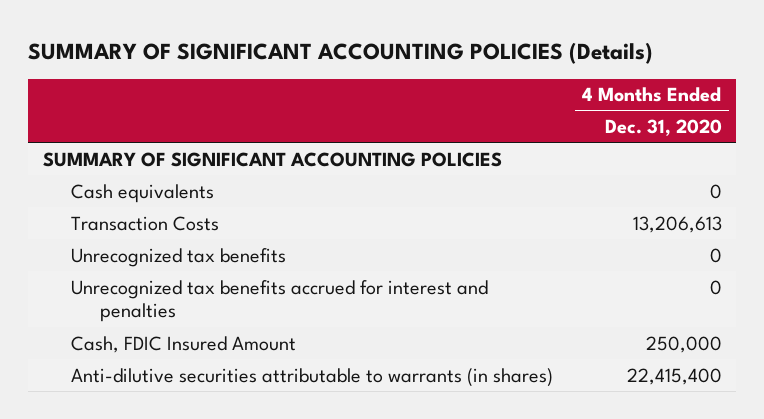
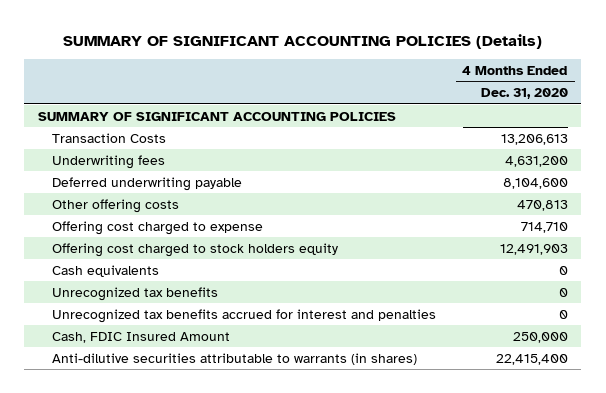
none -> [51,154,165,169] Underwriting fees
none -> [51,176,242,191] Deferred underwriting payable
none -> [51,198,179,213] Other offering costs
none -> [51,220,263,235] Offering cost charged to expense
none -> [51,242,338,257] Offering cost charged to stock holders equity
[71,183,215,203] Cash equivalents -> [51,264,159,277] Cash equivalents

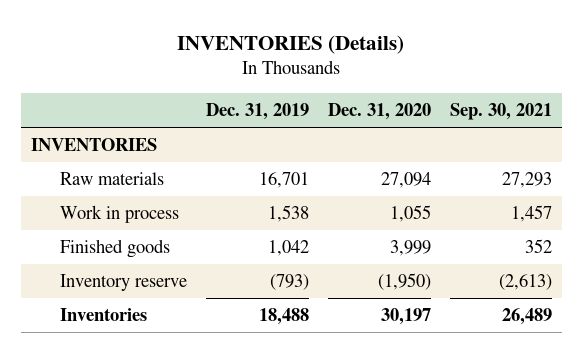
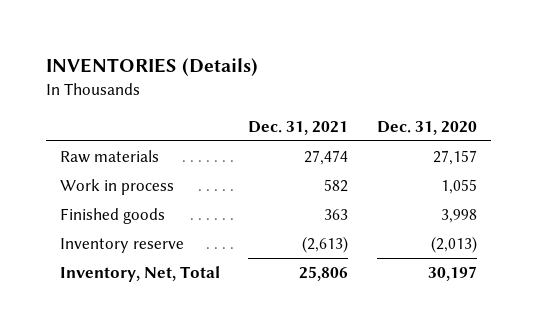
[205,103,309,121] Dec. 31, 2019 -> none
[450,103,553,121] Sep. 30, 2021 -> none
none -> [248,120,349,135] Dec. 31, 2021
[30,138,157,152] INVENTORIES -> none
[381,172,432,189] 27,094 -> [432,149,477,165] 27,157
[390,240,432,257] 3,999 -> [440,208,477,223] 3,998
[378,273,432,291] (1,950) -> [430,235,477,253] (2,013)
[59,308,147,322] Inventories -> [59,265,220,282] Inventory, Net, Total

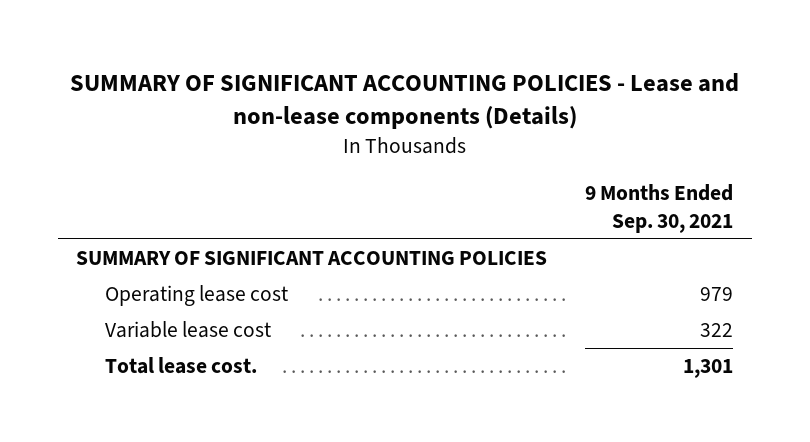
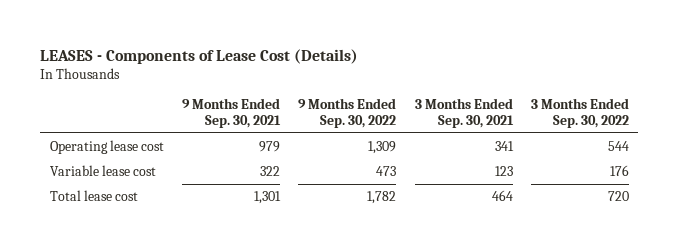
[69,72,739,130] SUMMARY OF SIGNIFICANT ACCOUNTING POLICIES - Lease and non-lease components (Details) -> [40,49,359,65] LEASES - Components of Lease Cost (Details)
none -> [298,98,397,128] 9 Months Ended Sep. 30, 2022
none -> [414,98,514,128] 3 Months Ended Sep. 30, 2021
none -> [531,98,630,128] 3 Months Ended Sep. 30, 2022
[76,251,548,266] SUMMARY OF SIGNIFICANT ACCOUNTING POLICIES -> none
[105,357,258,375] Total lease cost. -> [49,190,138,202] Total lease cost

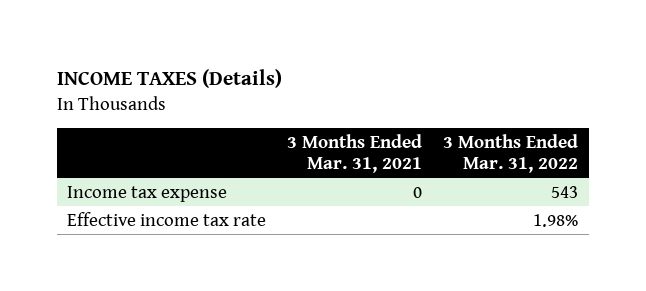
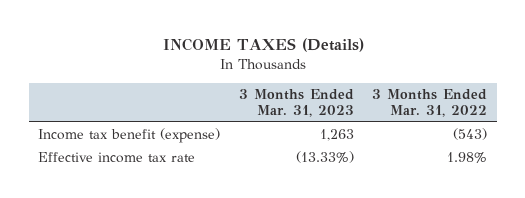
[287,133,423,173] 3 Months Ended Mar. 31, 2021 -> none
none -> [238,89,354,118] 3 Months Ended Mar. 31, 2023
[67,185,228,202] Income tax expense -> [37,128,220,144] Income tax benefit (expense)
[551,185,579,198] 543 -> [453,128,488,141] (543)

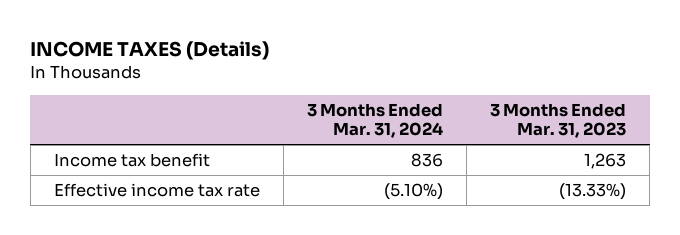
[372,89,488,118] 3 Months Ended Mar. 31, 2022 -> none
none -> [307,102,444,139] 3 Months Ended Mar. 31, 2024
[37,128,220,144] Income tax benefit (expense) -> [53,152,210,167] Income tax benefit

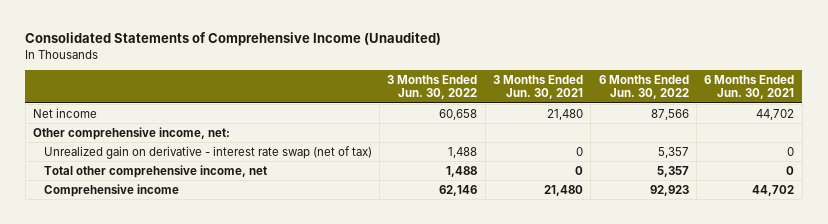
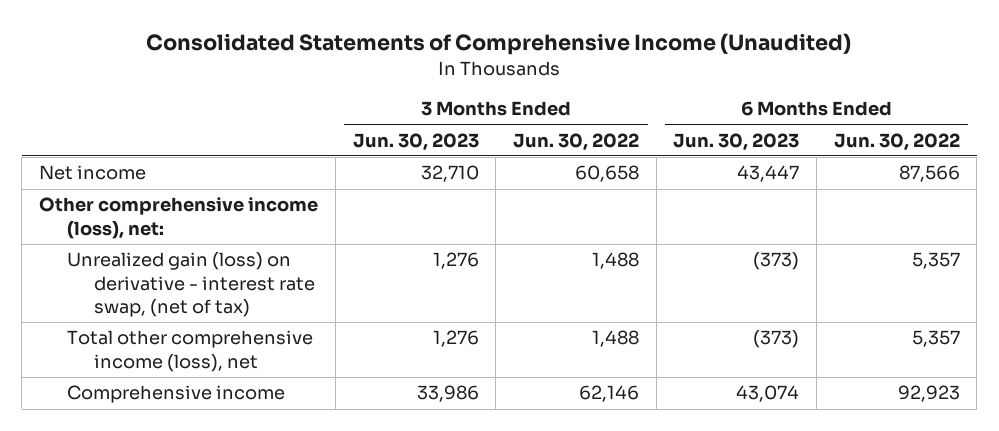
[493,74,584,100] 3 Months Ended Jun. 30, 2021 -> none
[704,74,795,100] 6 Months Ended Jun. 30, 2021 -> none
none -> [352,132,479,151] Jun. 30, 2023
none -> [673,132,800,151] Jun. 30, 2023
[33,126,231,140] Other comprehensive income, net: -> [39,197,319,239] Other comprehensive income (loss), net:
[43,145,372,159] Unrealized gain on derivative - interest rate swap (net of tax) -> [66,252,316,317] Unrealized gain (loss) on derivative - interest rate swap, (net of tax)
[43,164,267,178] Total other comprehensive income, net -> [66,330,313,372] Total other comprehensive income (loss), net

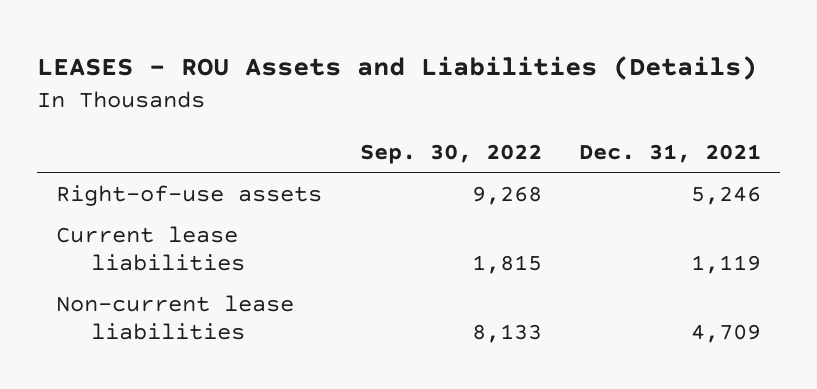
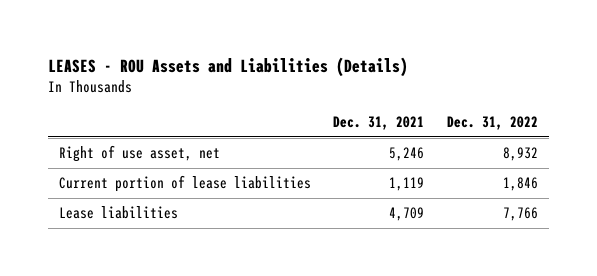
[359,143,542,164] Sep. 30, 2022 -> none
none -> [446,116,538,131] Dec. 31, 2022
[56,184,323,206] Right-of-use assets -> [59,145,221,163] Right of use asset, net
[56,225,245,271] Current lease liabilities -> [59,175,312,193] Current portion of lease liabilities
[56,294,295,340] Non-current lease liabilities -> [59,206,179,220] Lease liabilities

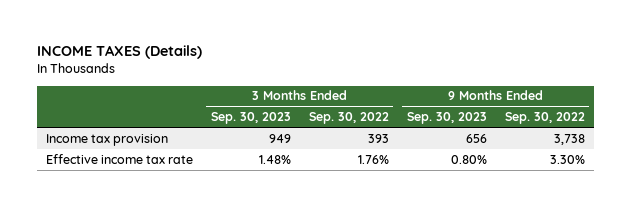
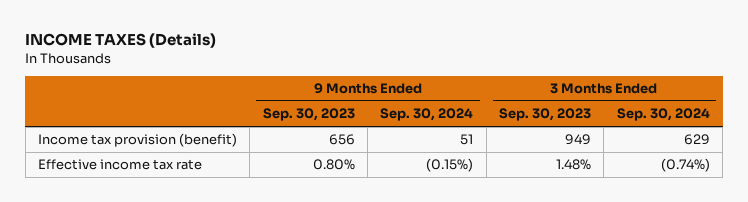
[308,112,389,125] Sep. 30, 2022 -> none
[504,112,585,125] Sep. 30, 2022 -> none
none -> [380,108,474,122] Sep. 30, 2024
none -> [616,108,710,122] Sep. 30, 2024
[45,133,168,146] Income tax provision -> [38,133,238,148] Income tax provision (benefit)

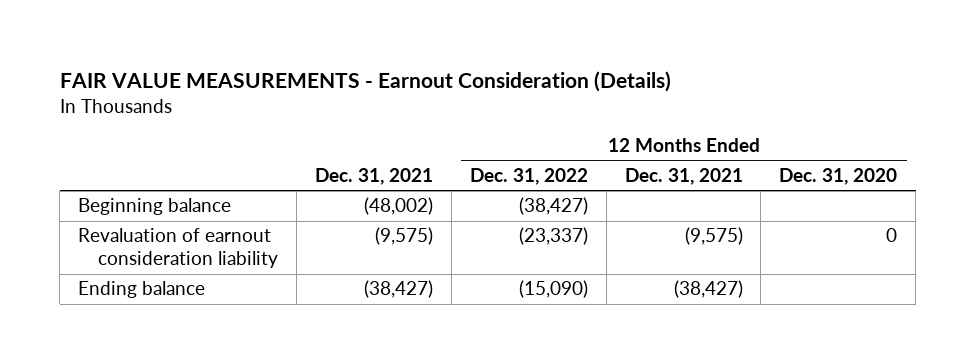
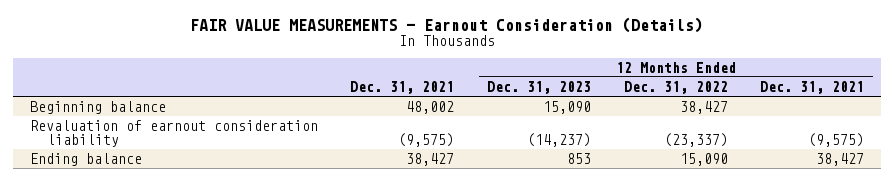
[779,168,898,186] Dec. 31, 2020 -> none
none -> [487,80,592,94] Dec. 31, 2023
[364,197,434,216] (48,002) -> [406,100,455,114] 48,002
[518,197,588,216] (38,427) -> [679,100,728,114] 38,427
[364,280,434,299] (38,427) -> [406,152,455,166] 38,427
[518,280,588,299] (15,090) -> [679,152,728,166] 15,090
[673,280,743,299] (38,427) -> [816,152,865,166] 38,427

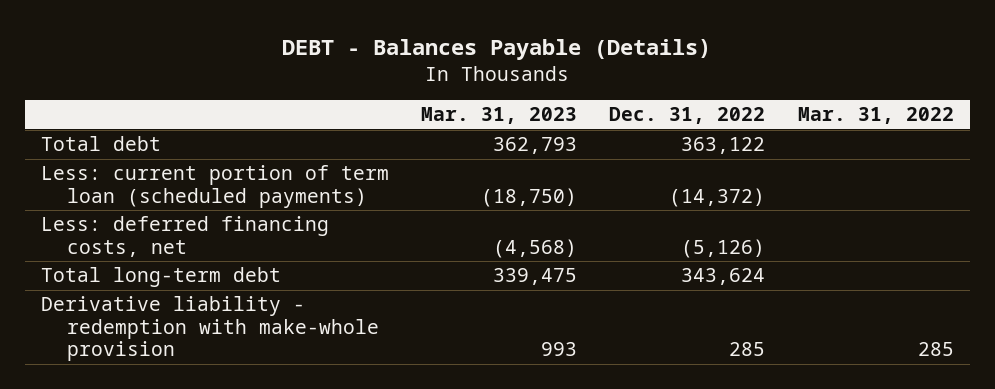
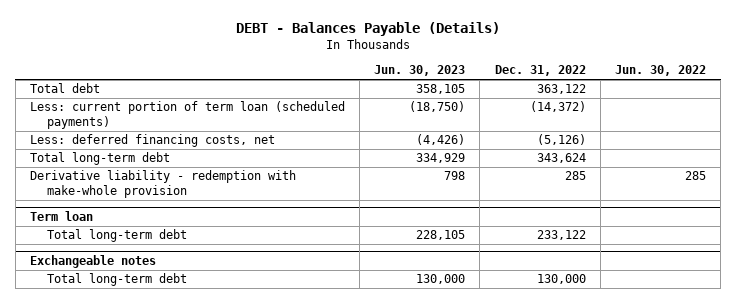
[421,107,578,125] Mar. 31, 2023 -> none
[797,107,954,125] Mar. 31, 2022 -> none
none -> [374,65,466,77] Jun. 30, 2023
none -> [614,65,706,77] Jun. 30, 2022
none -> [29,210,93,221] Term loan
none -> [47,229,188,243] Total long-term debt
none -> [29,254,156,268] Exchangeable notes
none -> [47,273,188,287] Total long-term debt

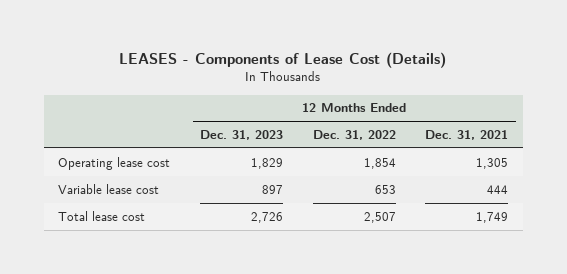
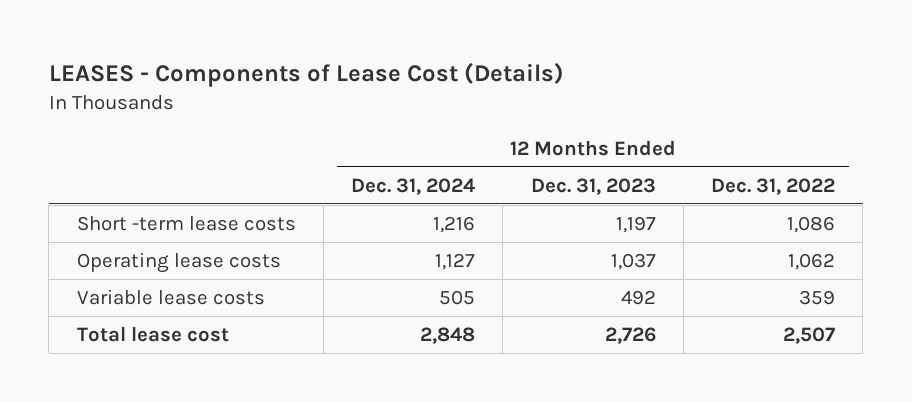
[425,130,509,141] Dec. 31, 2021 -> none
none -> [351,177,476,195] Dec. 31, 2024
none -> [76,215,296,231] Short -term lease costs
[58,156,171,170] Operating lease cost -> [76,251,281,273] Operating lease costs
[251,157,284,169] 1,829 -> [610,252,656,270] 1,037
[363,157,396,169] 1,854 -> [787,252,835,270] 1,062
[58,183,160,194] Variable lease cost -> [76,288,265,305] Variable lease costs
[262,184,284,194] 897 -> [620,289,656,305] 492
[374,184,396,194] 653 -> [798,289,835,305] 359

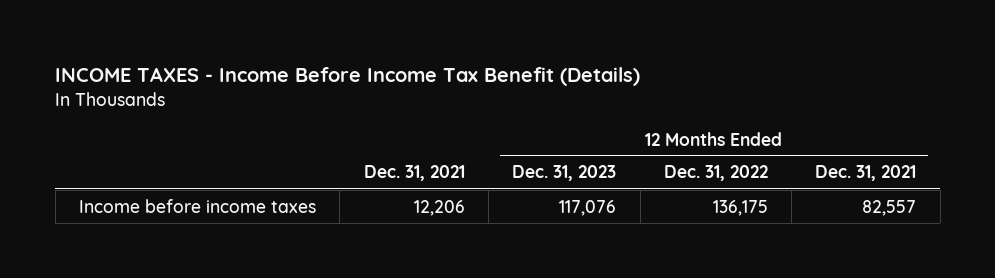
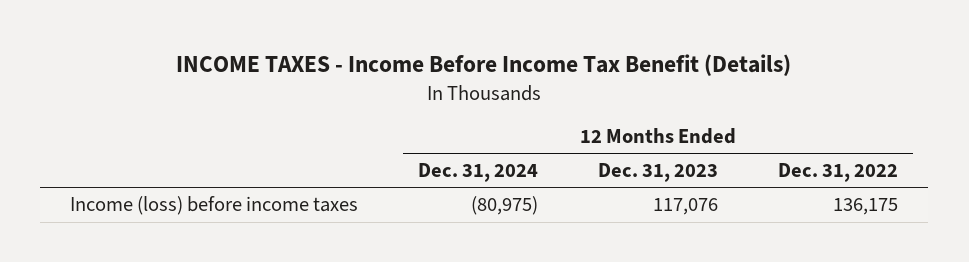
[363,165,465,182] Dec. 31, 2021 -> none
[815,165,917,182] Dec. 31, 2021 -> none
none -> [418,162,539,182] Dec. 31, 2024
[78,198,316,213] Income before income taxes -> [70,196,359,216] Income (loss) before income taxes

